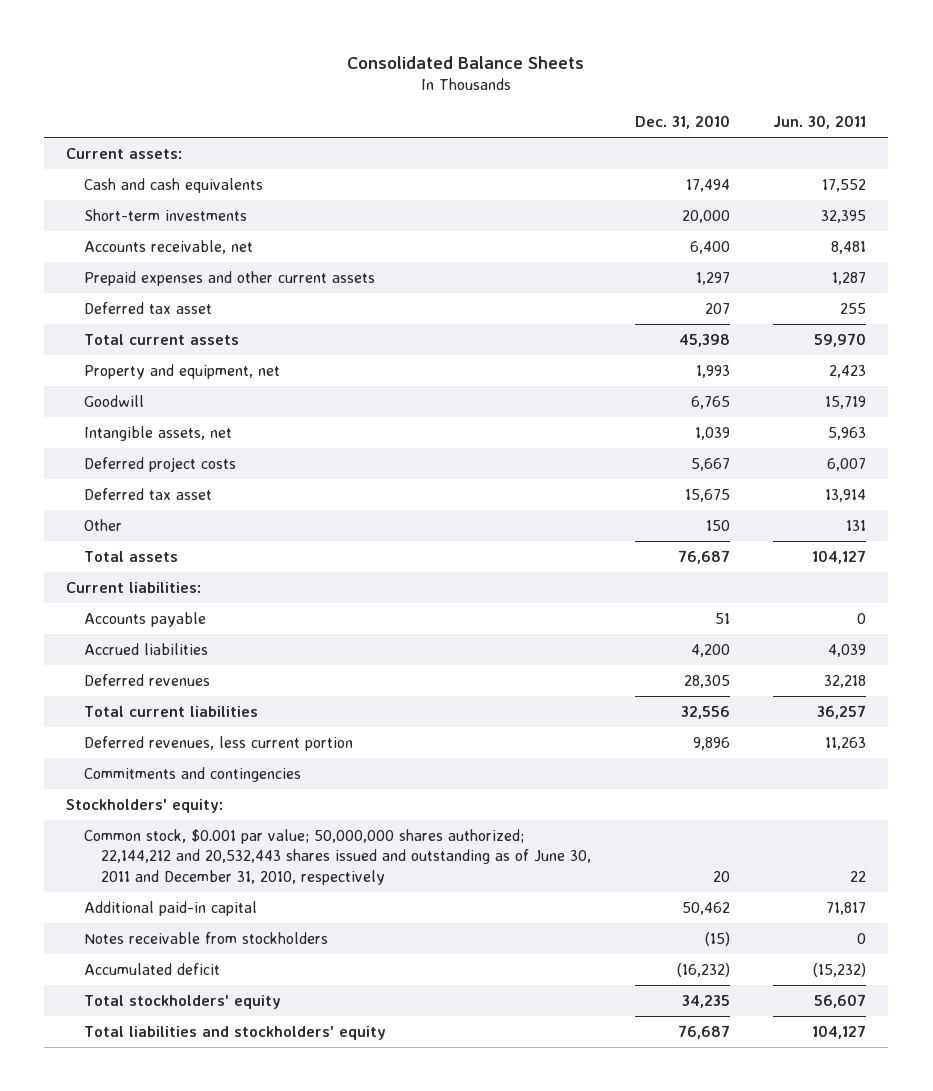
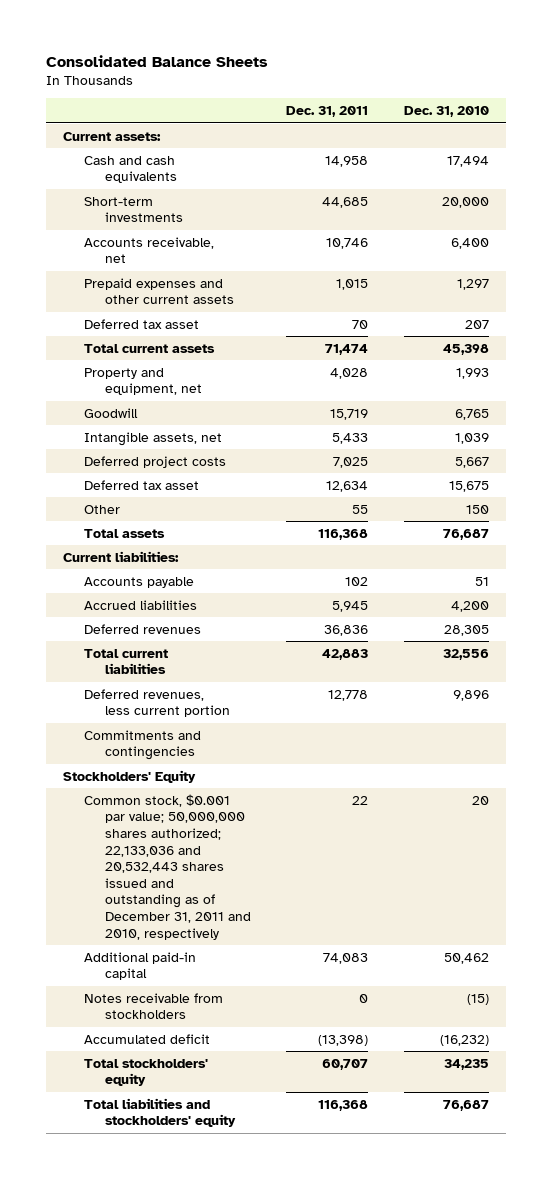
[773,114,867,129] Jun. 30, 2011 -> none
none -> [286,106,369,118] Dec. 31, 2011
[66,798,224,813] Stockholders' equity: -> [63,769,197,783] Stockholders' Equity
[83,828,591,885] Common stock, $0.001 par value; 50,000,000 shares authorized; 22,144,212 and 20,532,443 shares issued and outstanding as of June 30, 2011 and December 31, 2010, respectively -> [83,793,251,940] Common stock, $0.001 par value; 50,000,000 shares authorized; 22,133,036 and 20,532,443 shares issued and outstanding as of December 31, 2011 and 2010, respectively

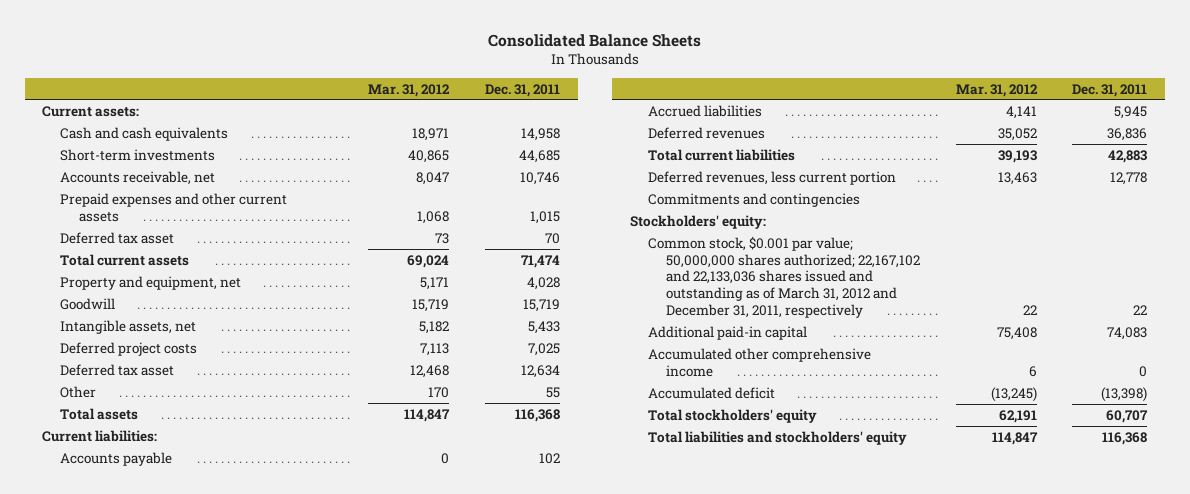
[403,106,489,118] Dec. 31, 2010 -> none
none -> [368,83,451,97] Mar. 31, 2012
[63,769,197,783] Stockholders' Equity -> [629,214,766,229] Stockholders' equity:
[83,793,251,940] Common stock, $0.001 par value; 50,000,000 shares authorized; 22,133,036 and 20,532,443 shares issued and outstanding as of December 31, 2011 and 2010, respectively -> [647,235,921,319] Common stock, $0.001 par value; 50,000,000 shares authorized; 22,167,102 and 22,133,036 shares issued and outstanding as of March 31, 2012 and December 31, 2011, respectively
[83,992,223,1020] Notes receivable from stockholders -> none
none -> [647,347,871,377] Accumulated other comprehensive income

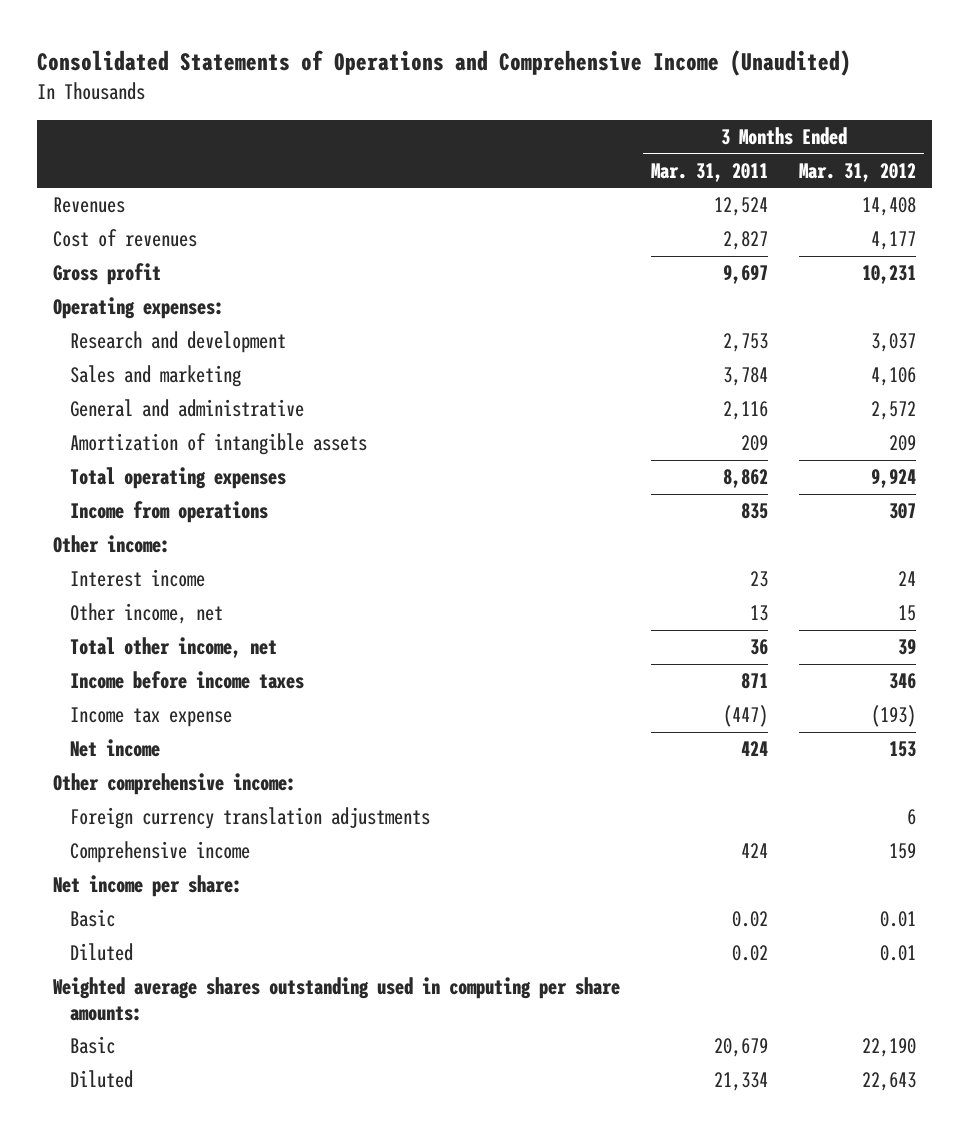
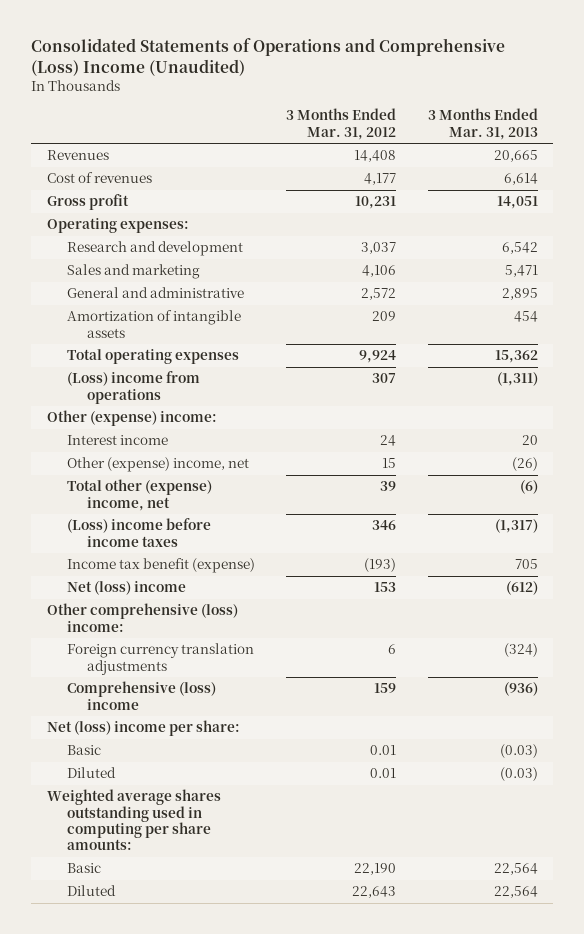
[37,50,852,77] Consolidated Statements of Operations and Comprehensive Income (Unaudited) -> [31,37,506,76] Consolidated Statements of Operations and Comprehensive (Loss) Income (Unaudited)
[651,162,769,182] Mar. 31, 2011 -> none
none -> [427,108,538,140] 3 Months Ended Mar. 31, 2013
[69,501,268,524] Income from operations -> [67,371,201,404] (Loss) income from operations
[53,535,171,554] Other income: -> [46,410,217,427] Other (expense) income:
[69,603,223,625] Other income, net -> [67,457,250,473] Other (expense) income, net
[69,637,277,659] Total other income, net -> [67,479,213,511] Total other (expense) income, net
[69,671,304,690] Income before income taxes -> [67,518,212,547] (Loss) income before income taxes
[69,707,232,728] Income tax expense -> [67,558,256,574] Income tax benefit (expense)
[69,739,160,758] Net income -> [67,581,187,596] Net (loss) income
[53,773,297,796] Other comprehensive income: -> [46,603,238,632] Other comprehensive (loss) income:
[69,841,250,864] Comprehensive income -> [67,681,217,710] Comprehensive (loss) income
[53,875,243,898] Net income per share: -> [46,720,240,737] Net (loss) income per share:

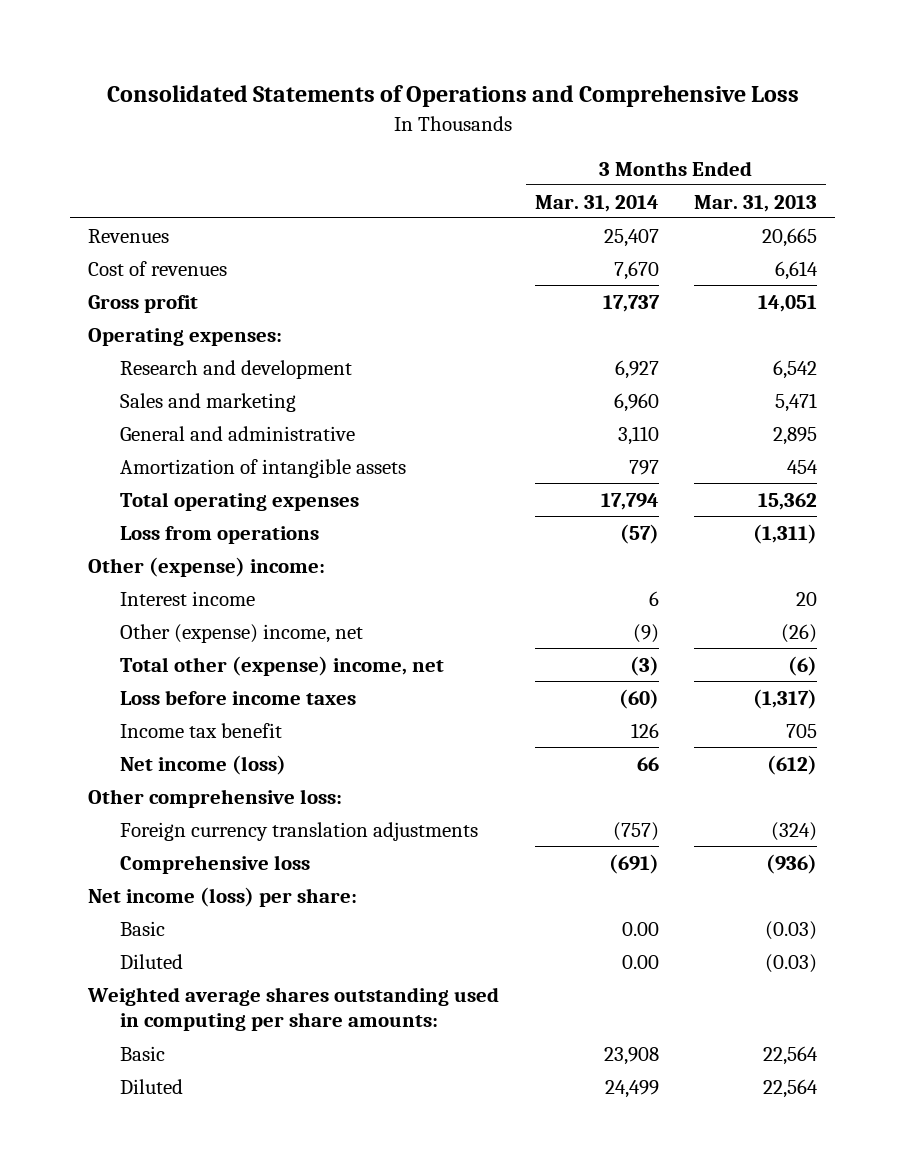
[31,37,506,76] Consolidated Statements of Operations and Comprehensive (Loss) Income (Unaudited) -> [106,85,799,108] Consolidated Statements of Operations and Comprehensive Loss
[286,108,397,140] 3 Months Ended Mar. 31, 2012 -> none
none -> [534,194,659,212] Mar. 31, 2014
[67,371,201,404] (Loss) income from operations -> [120,525,320,544] Loss from operations
[67,518,212,547] (Loss) income before income taxes -> [120,689,357,705] Loss before income taxes
[67,558,256,574] Income tax benefit (expense) -> [120,722,283,738] Income tax benefit
[67,581,187,596] Net (loss) income -> [120,754,287,775] Net income (loss)
[46,603,238,632] Other comprehensive (loss) income: -> [87,788,342,808] Other comprehensive loss:
[67,681,217,710] Comprehensive (loss) income -> [120,854,311,874] Comprehensive loss
[46,720,240,737] Net (loss) income per share: -> [87,886,357,907] Net income (loss) per share:

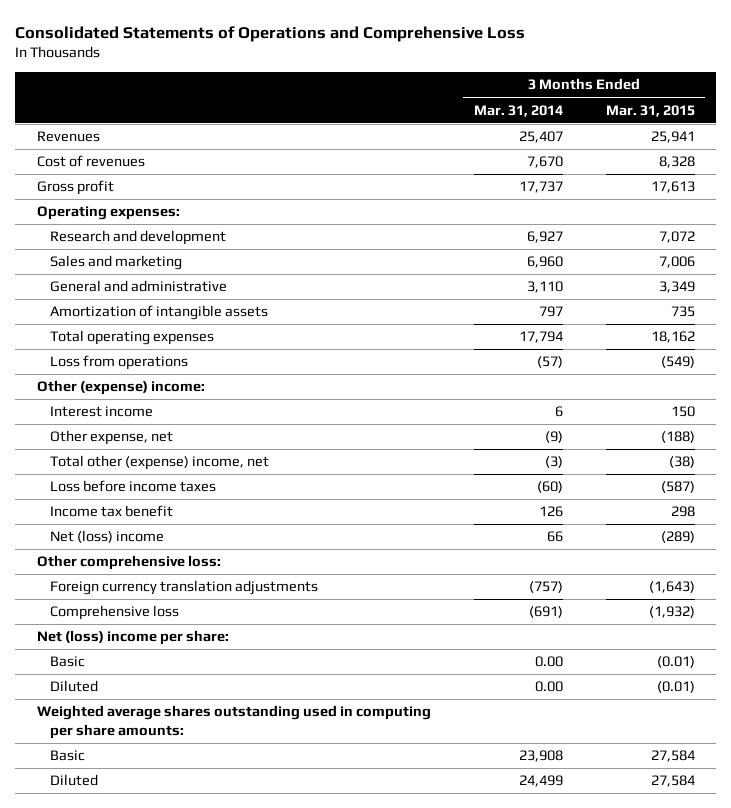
[694,194,818,212] Mar. 31, 2013 -> none
none -> [605,104,695,117] Mar. 31, 2015
[120,623,364,643] Other (expense) income, net -> [50,430,174,446] Other expense, net
[120,754,287,775] Net income (loss) -> [50,530,165,544] Net (loss) income
[87,886,357,907] Net income (loss) per share: -> [36,630,229,646] Net (loss) income per share:

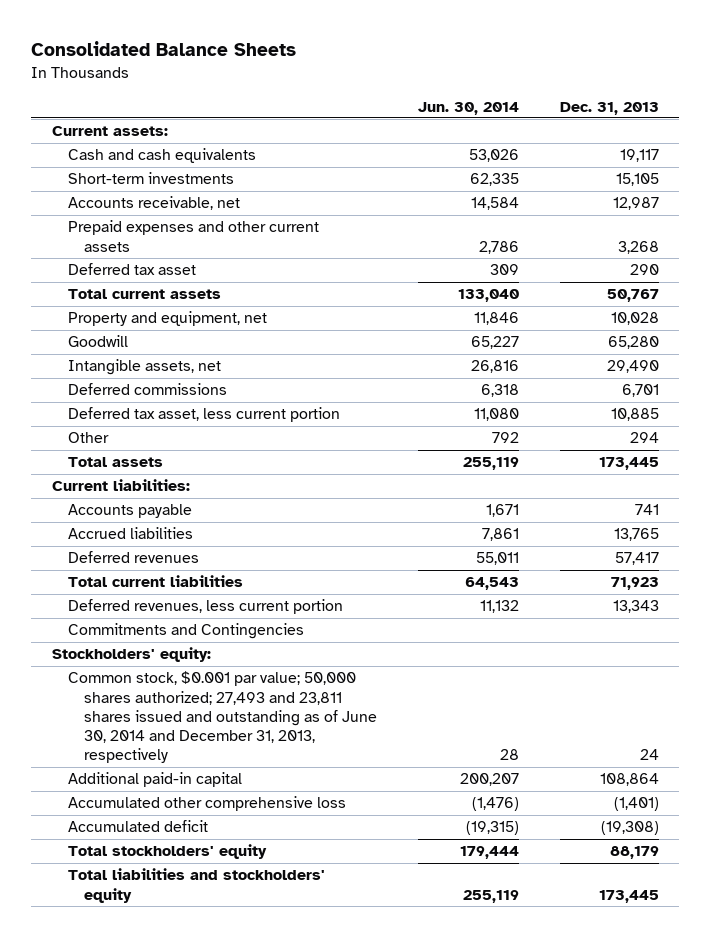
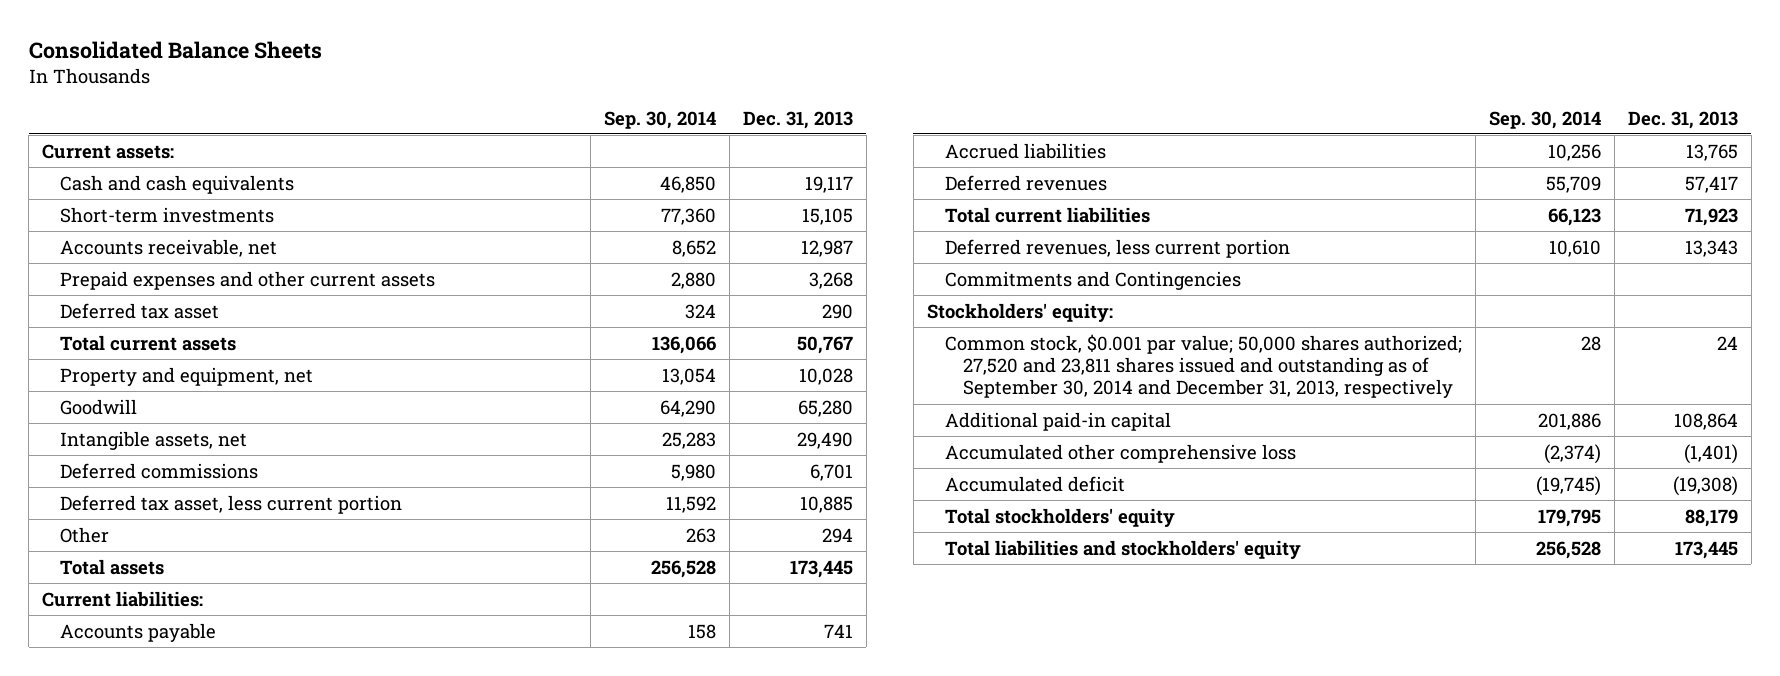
[418,101,520,115] Jun. 30, 2014 -> none
none -> [604,110,717,129] Sep. 30, 2014
[68,671,378,764] Common stock, $0.001 par value; 50,000 shares authorized; 27,493 and 23,811 shares issued and outstanding as of June 30, 2014 and December 31, 2013, respectively -> [944,333,1462,399] Common stock, $0.001 par value; 50,000 shares authorized; 27,520 and 23,811 shares issued and outstanding as of September 30, 2014 and December 31, 2013, respectively

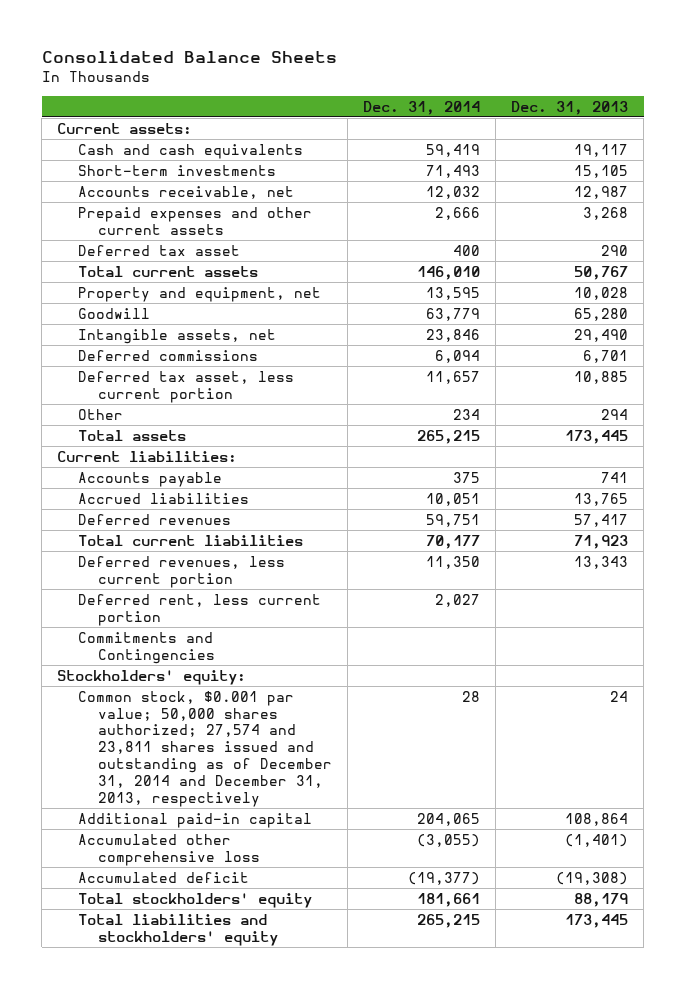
[604,110,717,129] Sep. 30, 2014 -> none
none -> [363,100,481,115] Dec. 31, 2014
none -> [77,593,321,626] Deferred rent, less current portion
[944,333,1462,399] Common stock, $0.001 par value; 50,000 shares authorized; 27,520 and 23,811 shares issued and outstanding as of September 30, 2014 and December 31, 2013, respectively -> [77,690,332,807] Common stock, $0.001 par value; 50,000 shares authorized; 27,574 and 23,811 shares issued and outstanding as of December 31, 2014 and December 31, 2013, respectively

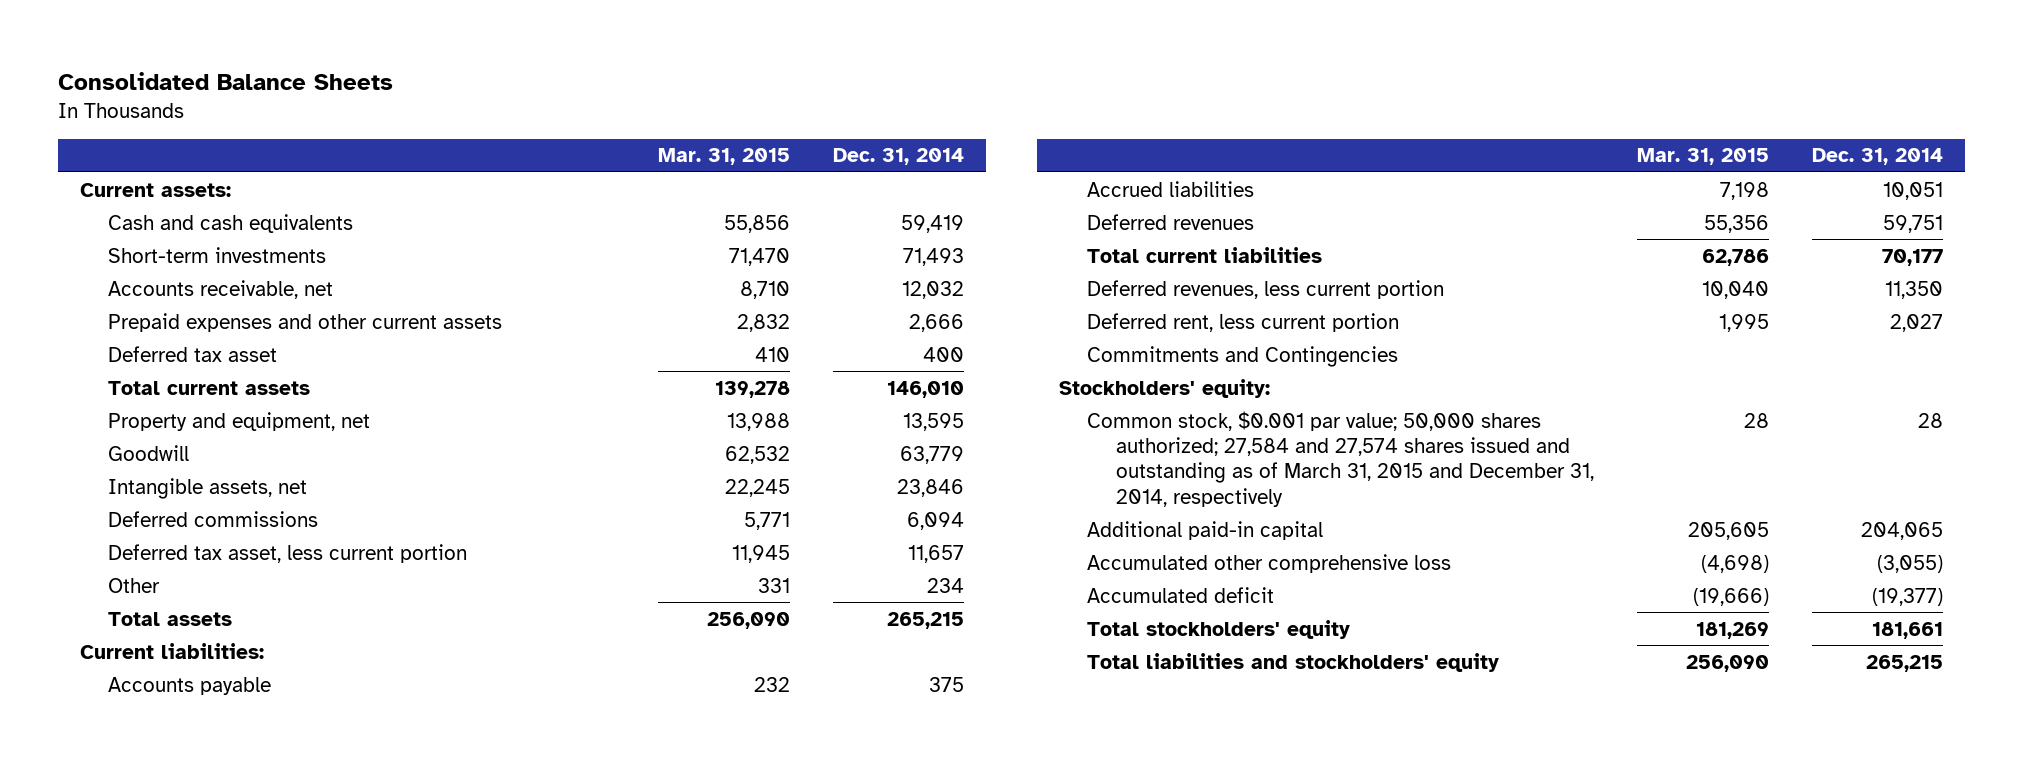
[511,100,629,115] Dec. 31, 2013 -> none
none -> [657,148,790,166] Mar. 31, 2015
[77,690,332,807] Common stock, $0.001 par value; 50,000 shares authorized; 27,574 and 23,811 shares issued and outstanding as of December 31, 2014 and December 31, 2013, respectively -> [1087,410,1595,507] Common stock, $0.001 par value; 50,000 shares authorized; 27,584 and 27,574 shares issued and outstanding as of March 31, 2015 and December 31, 2014, respectively

